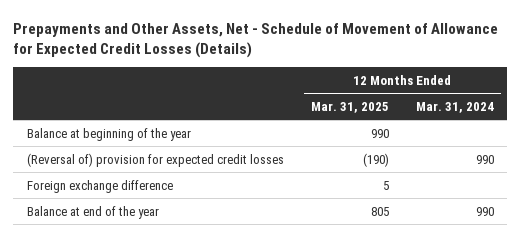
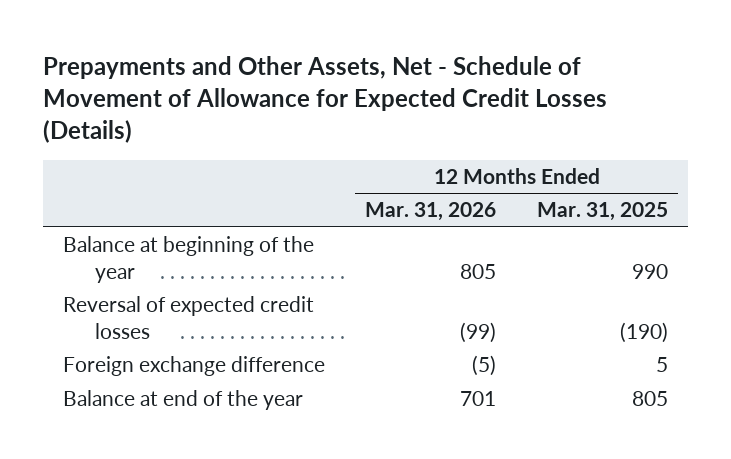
[415,101,494,113] Mar. 31, 2024 -> none
none -> [365,202,497,222] Mar. 31, 2026
[26,152,284,167] (Reversal of) provision for expected credit losses -> [63,296,315,339] Reversal of expected credit losses

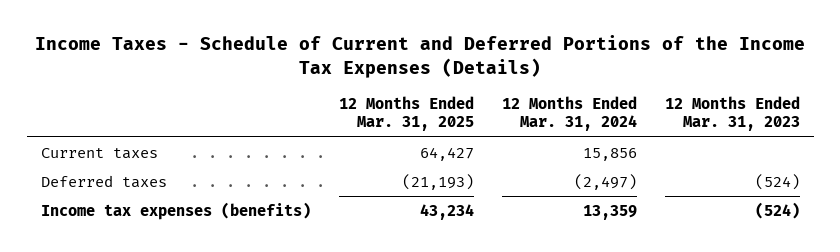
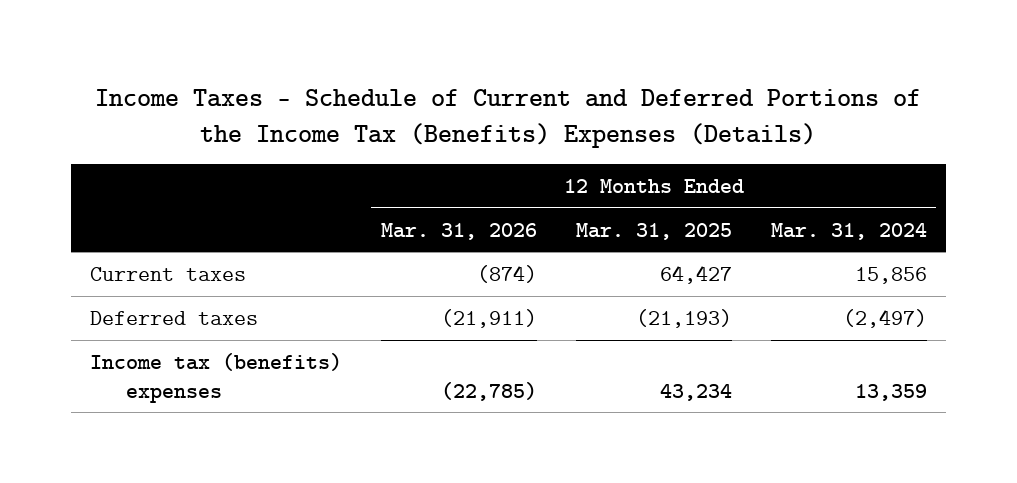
[35,35,806,78] Income Taxes - Schedule of Current and Deferred Portions of the Income Tax Expenses (Details) -> [95,89,922,148] Income Taxes - Schedule of Current and Deferred Portions of the Income Tax (Benefits) Expenses (Details)
[664,95,800,132] 12 Months Ended Mar. 31, 2023 -> none
none -> [380,222,537,240] Mar. 31, 2026
[40,201,311,220] Income tax expenses (benefits) -> [90,352,343,403] Income tax (benefits) expenses

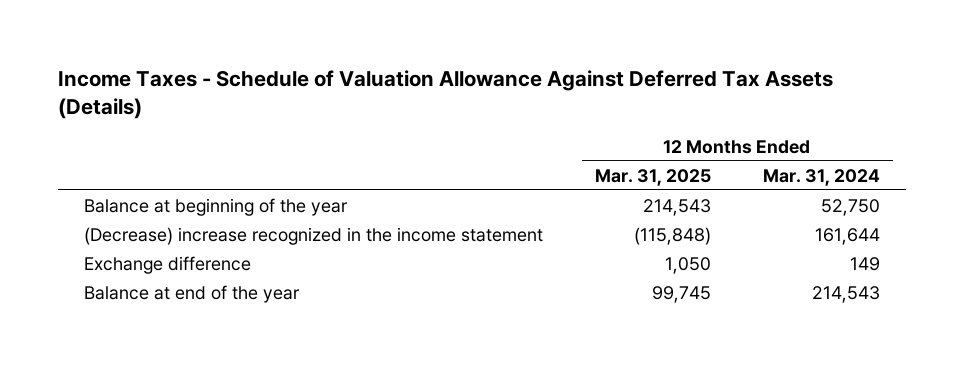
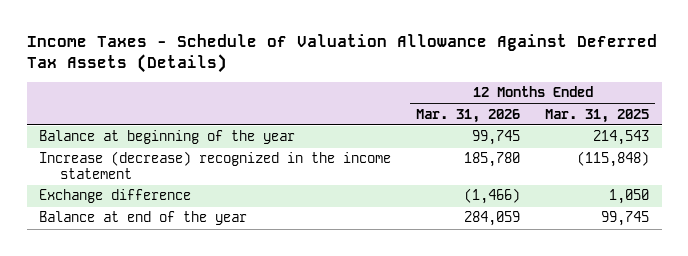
[762,168,880,186] Mar. 31, 2024 -> none
none -> [416,108,521,123] Mar. 31, 2026
[83,226,543,245] (Decrease) increase recognized in the income statement -> [39,151,392,179] Increase (decrease) recognized in the income statement

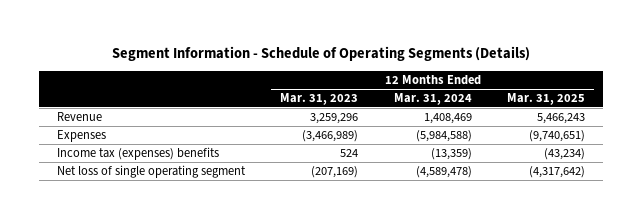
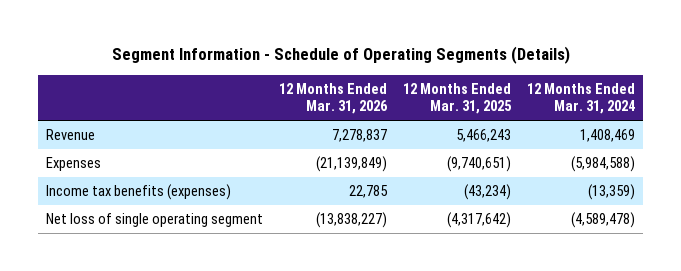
[280,93,359,106] Mar. 31, 2023 -> none
none -> [279,82,389,115] 12 Months Ended Mar. 31, 2026
[56,147,219,161] Income tax (expenses) benefits -> [45,184,231,201] Income tax benefits (expenses)

